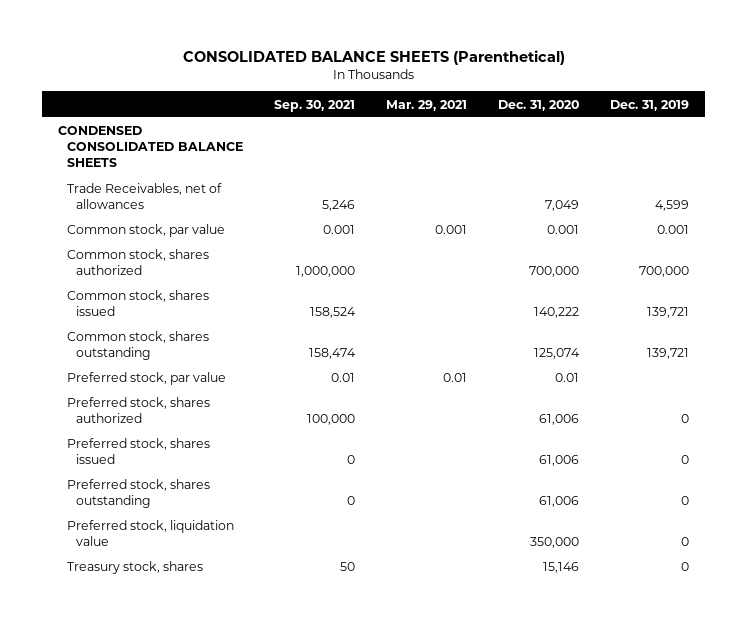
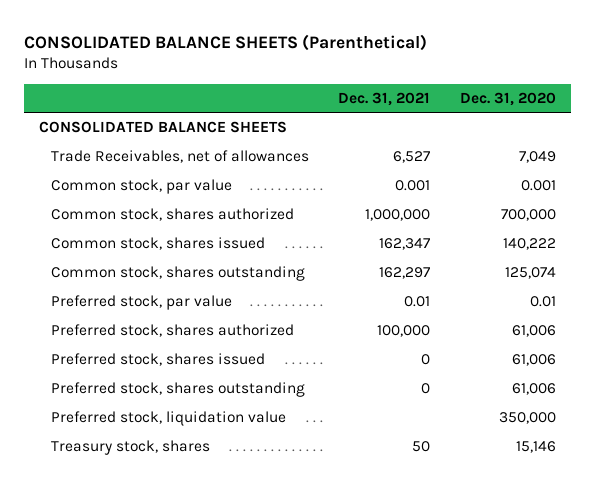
[274,99,356,112] Sep. 30, 2021 -> none
[386,99,468,111] Mar. 29, 2021 -> none
[610,99,690,111] Dec. 31, 2019 -> none
none -> [338,91,431,106] Dec. 31, 2021
[58,126,244,168] CONDENSED CONSOLIDATED BALANCE SHEETS -> [38,121,287,134] CONSOLIDATED BALANCE SHEETS

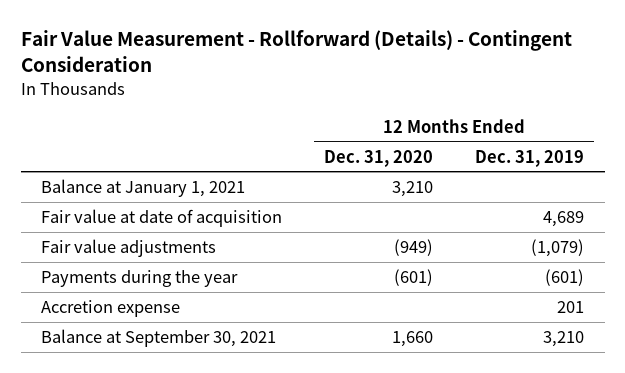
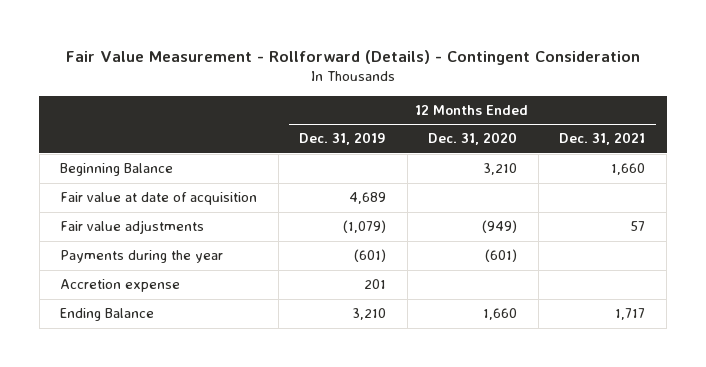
none -> [559,132,646,146] Dec. 31, 2021
[41,179,246,198] Balance at January 1, 2021 -> [60,163,174,177] Beginning Balance
[41,329,277,348] Balance at September 30, 2021 -> [60,308,155,322] Ending Balance

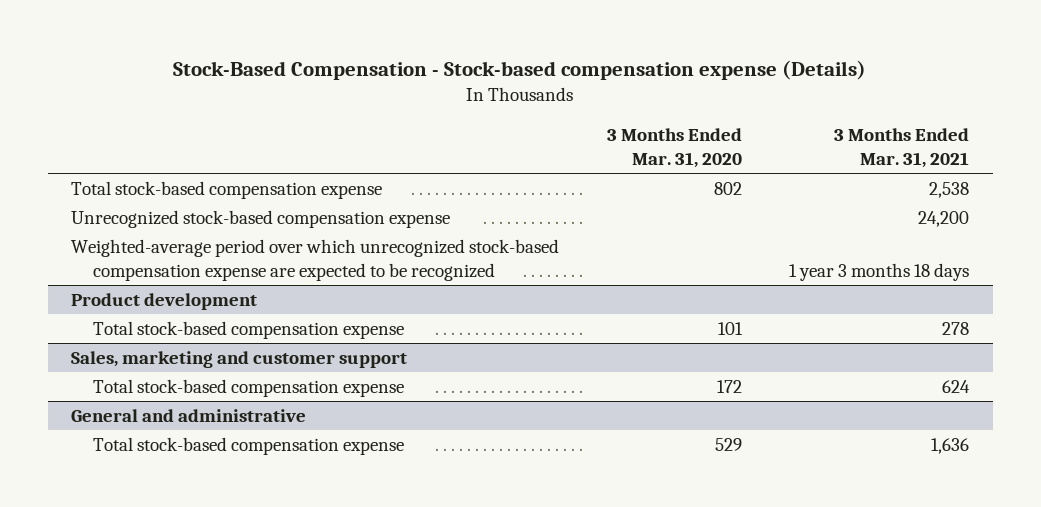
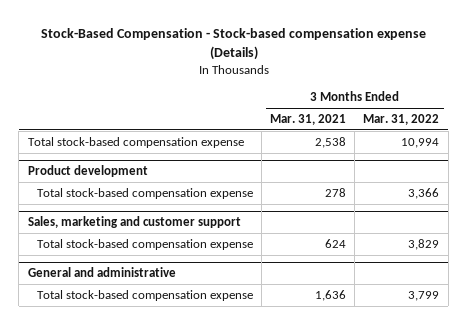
[606,127,742,168] 3 Months Ended Mar. 31, 2020 -> none
none -> [363,113,440,125] Mar. 31, 2022
[71,210,451,229] Unrecognized stock-based compensation expense -> none
[71,239,560,281] Weighted-average period over which unrecognized stock-based compensation expense are expected to be recognized -> none

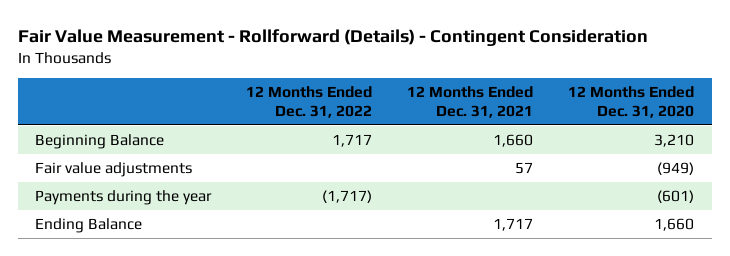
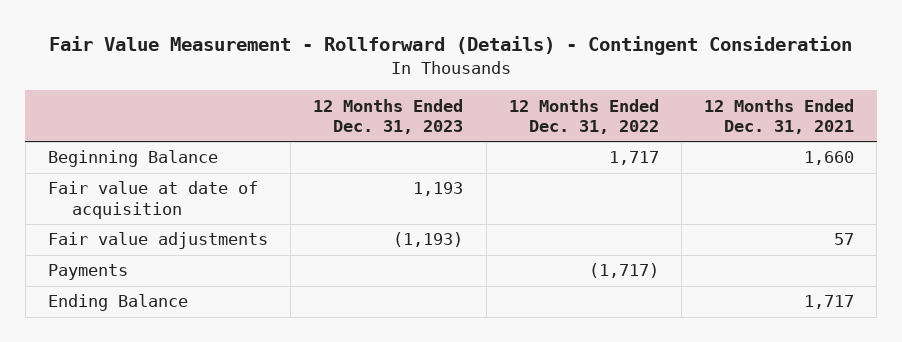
[568,86,695,118] 12 Months Ended Dec. 31, 2020 -> none
none -> [313,98,464,134] 12 Months Ended Dec. 31, 2023
none -> [48,181,259,219] Fair value at date of acquisition
[35,189,213,205] Payments during the year -> [48,264,129,281] Payments

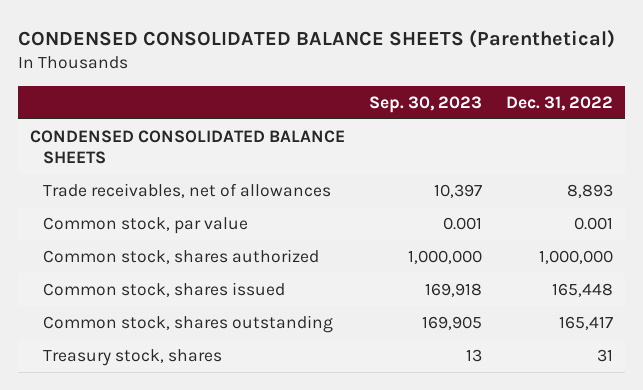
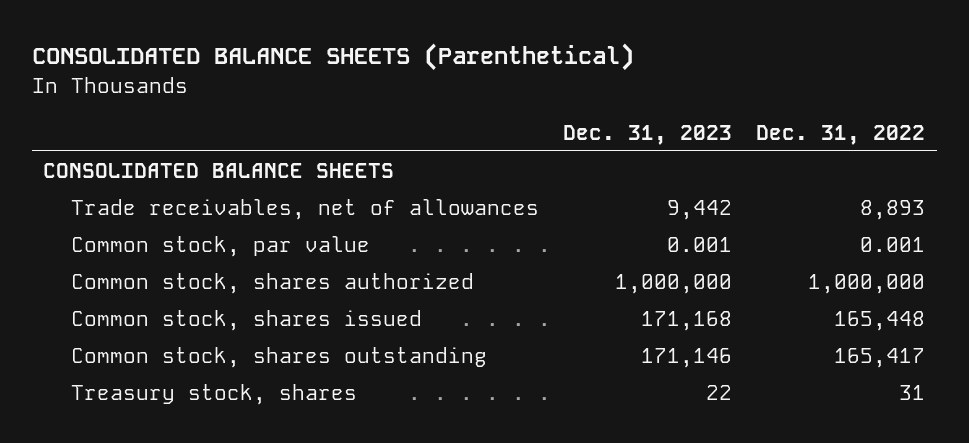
[18,29,616,49] CONDENSED CONSOLIDATED BALANCE SHEETS (Parenthetical) -> [31,43,634,72] CONSOLIDATED BALANCE SHEETS (Parenthetical)
[369,95,483,113] Sep. 30, 2023 -> none
none -> [563,124,733,145] Dec. 31, 2023
[30,129,346,164] CONDENSED CONSOLIDATED BALANCE SHEETS -> [43,163,395,179] CONSOLIDATED BALANCE SHEETS

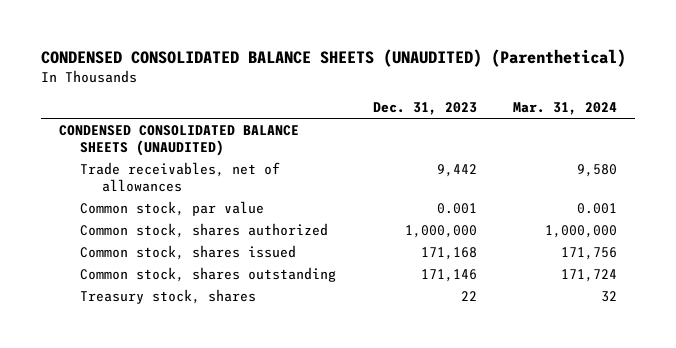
[31,43,634,72] CONSOLIDATED BALANCE SHEETS (Parenthetical) -> [40,48,626,67] CONDENSED CONSOLIDATED BALANCE SHEETS (UNAUDITED) (Parenthetical)
[756,124,926,145] Dec. 31, 2022 -> none
none -> [513,102,618,116] Mar. 31, 2024
[43,163,395,179] CONSOLIDATED BALANCE SHEETS -> [58,125,299,156] CONDENSED CONSOLIDATED BALANCE SHEETS (UNAUDITED)

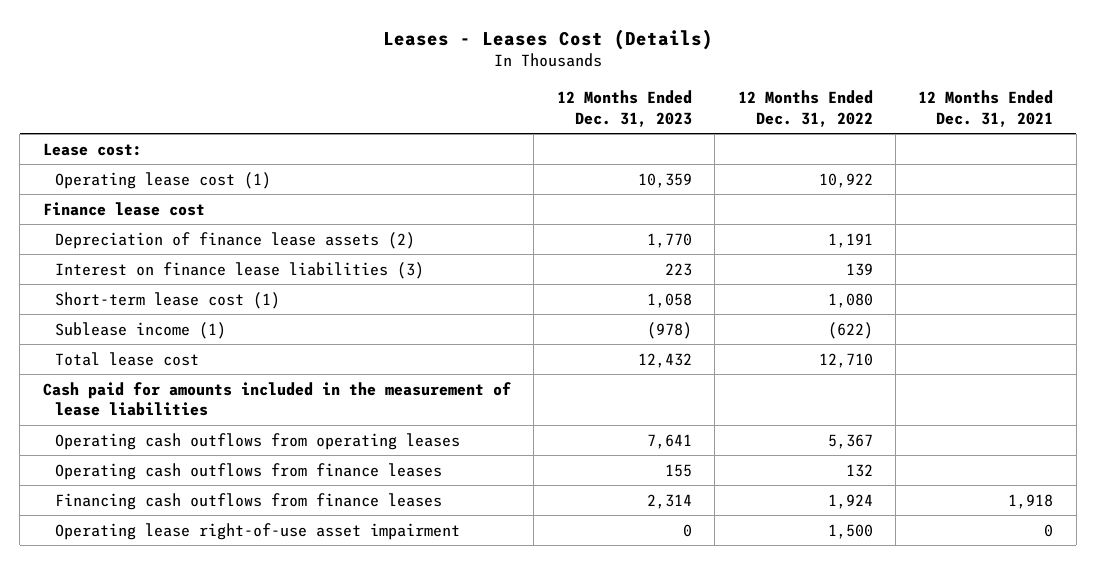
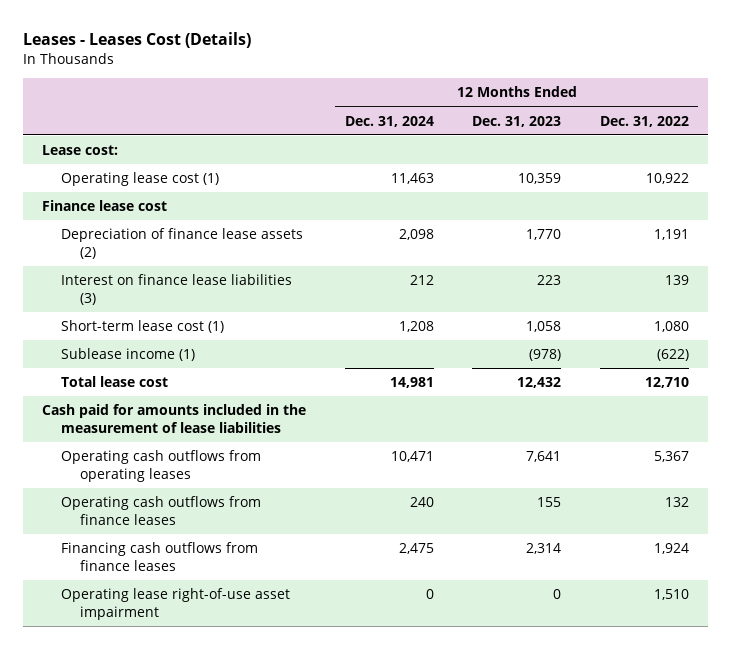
[918,89,1054,127] 12 Months Ended Dec. 31, 2021 -> none
none -> [344,115,434,127] Dec. 31, 2024
[827,523,873,539] 1,500 -> [653,589,689,601] 1,510

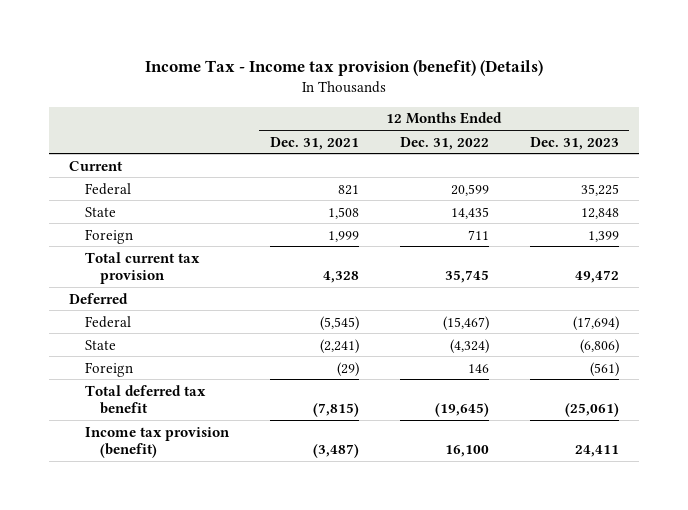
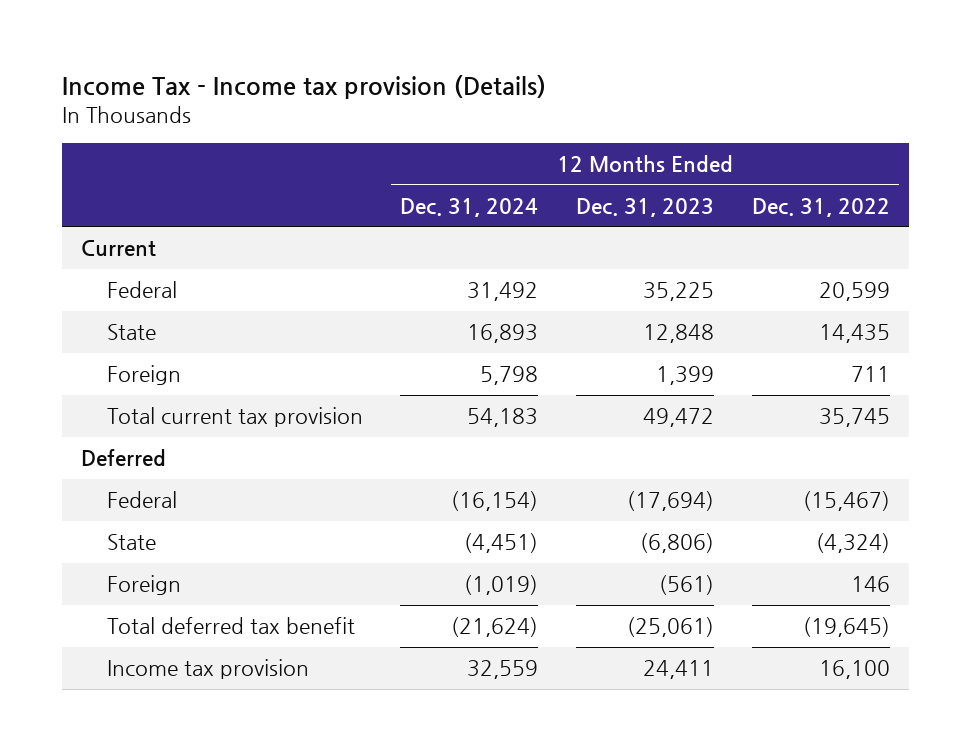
[145,59,544,76] Income Tax - Income tax provision (benefit) (Details) -> [61,75,546,100] Income Tax - Income tax provision (Details)
[269,136,359,150] Dec. 31, 2021 -> none
none -> [400,197,539,217] Dec. 31, 2024
[84,426,230,459] Income tax provision (benefit) -> [106,659,309,680] Income tax provision

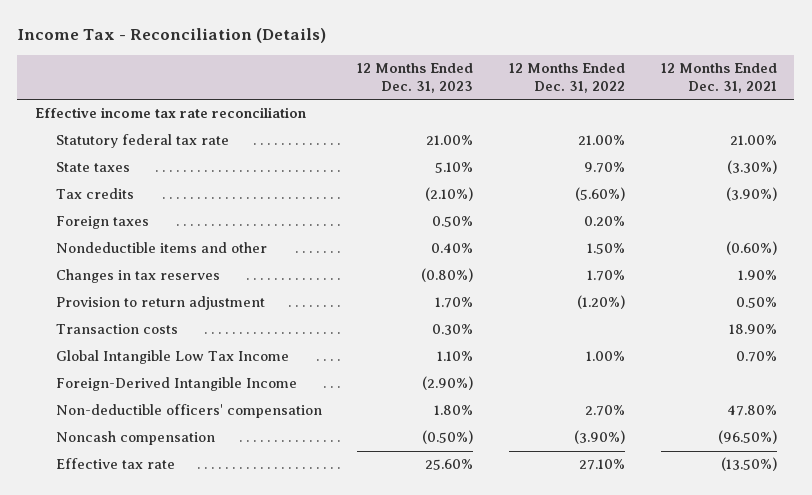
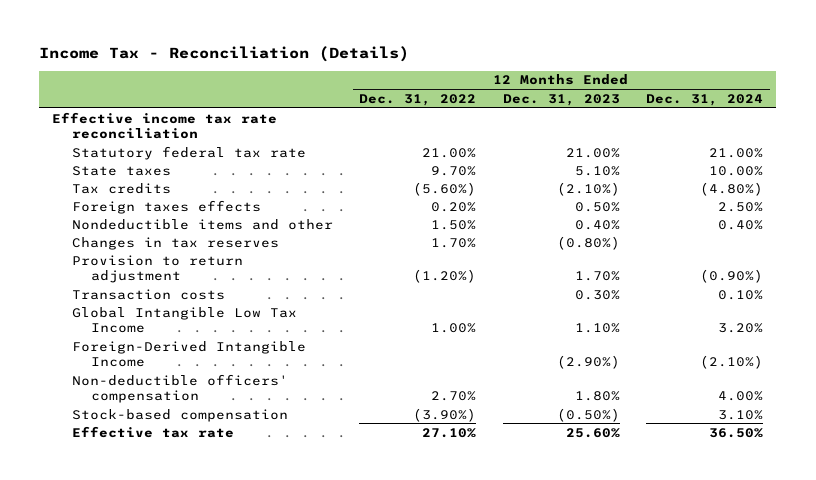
[660,63,777,94] 12 Months Ended Dec. 31, 2021 -> none
none -> [646,93,764,106] Dec. 31, 2024
[55,216,149,230] Foreign taxes -> [71,199,261,214] Foreign taxes effects
[55,431,215,446] Noncash compensation -> [71,408,288,422] Stock-based compensation

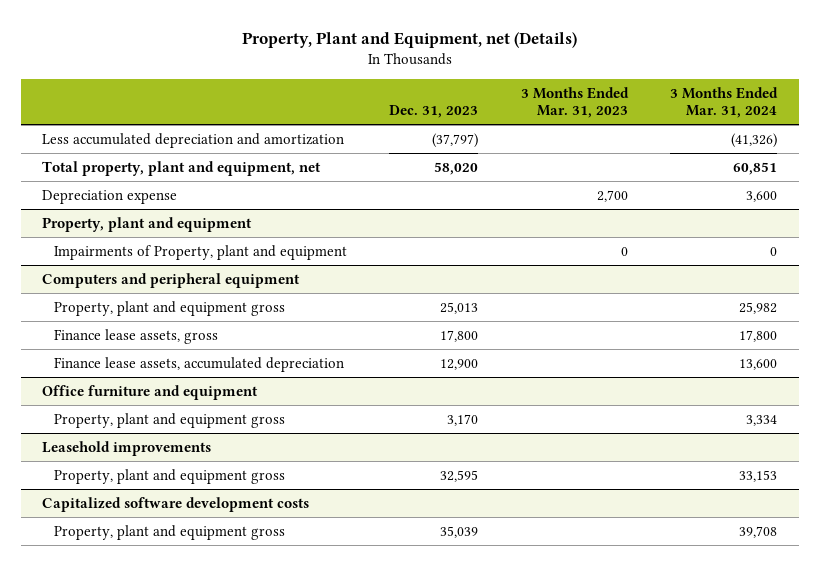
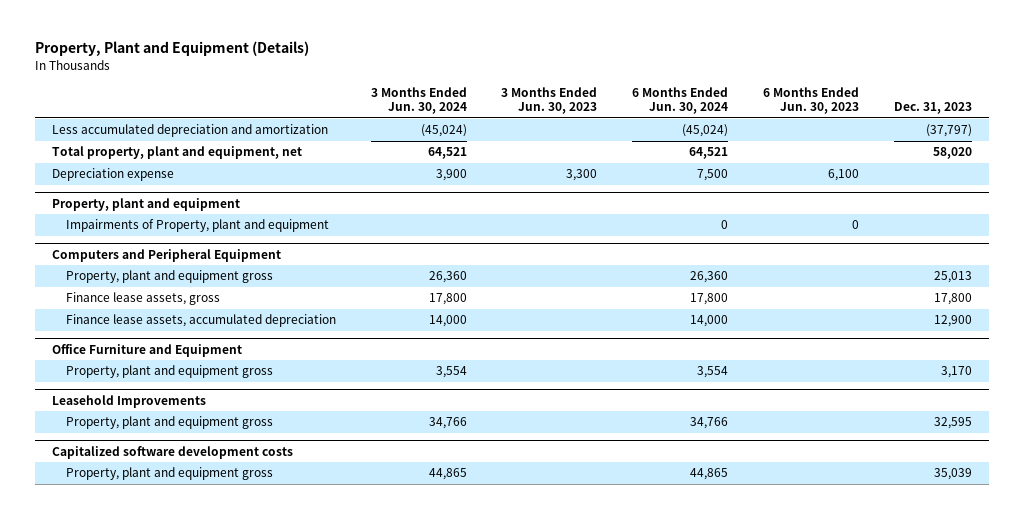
[241,31,577,48] Property, Plant and Equipment, net (Details) -> [34,41,309,57] Property, Plant and Equipment (Details)
[520,86,629,119] 3 Months Ended Mar. 31, 2023 -> none
[670,86,779,119] 3 Months Ended Mar. 31, 2024 -> none
none -> [370,86,467,115] 3 Months Ended Jun. 30, 2024
none -> [501,86,598,115] 3 Months Ended Jun. 30, 2023
none -> [632,86,729,115] 6 Months Ended Jun. 30, 2024
none -> [762,86,859,115] 6 Months Ended Jun. 30, 2023
[41,272,300,288] Computers and peripheral equipment -> [52,248,282,262] Computers and Peripheral Equipment
[41,384,258,400] Office furniture and equipment -> [52,343,243,357] Office Furniture and Equipment
[41,440,211,456] Leasehold improvements -> [52,394,207,408] Leasehold Improvements

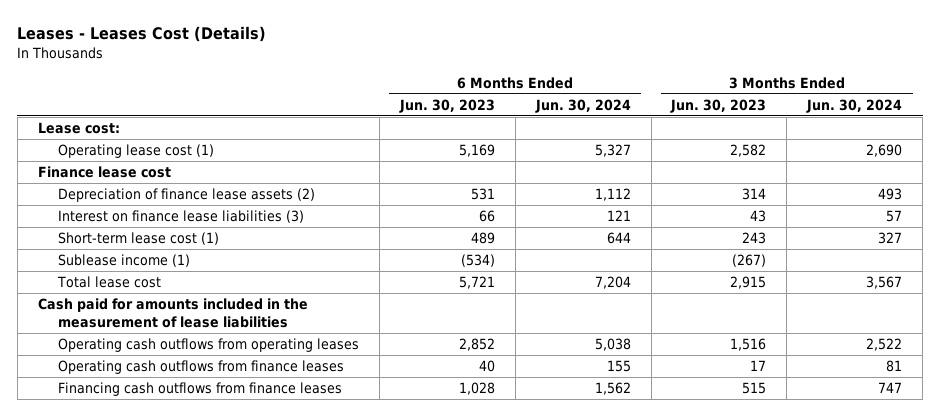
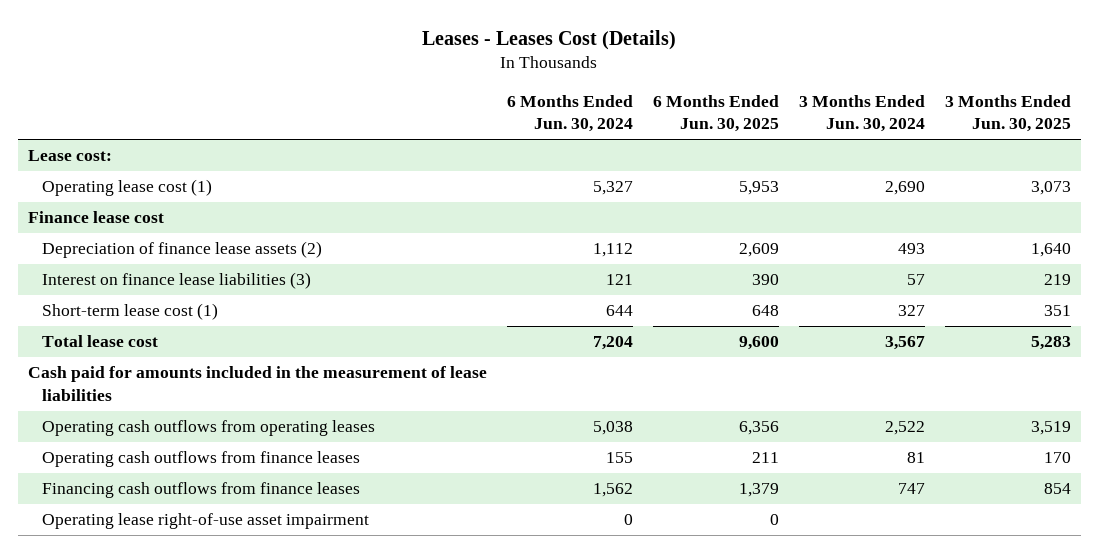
[398,98,495,113] Jun. 30, 2023 -> none
[670,98,767,113] Jun. 30, 2023 -> none
none -> [652,94,779,132] 6 Months Ended Jun. 30, 2025
none -> [944,94,1071,132] 3 Months Ended Jun. 30, 2025
[57,254,190,268] Sublease income (1) -> none
none -> [41,513,369,530] Operating lease right-of-use asset impairment

